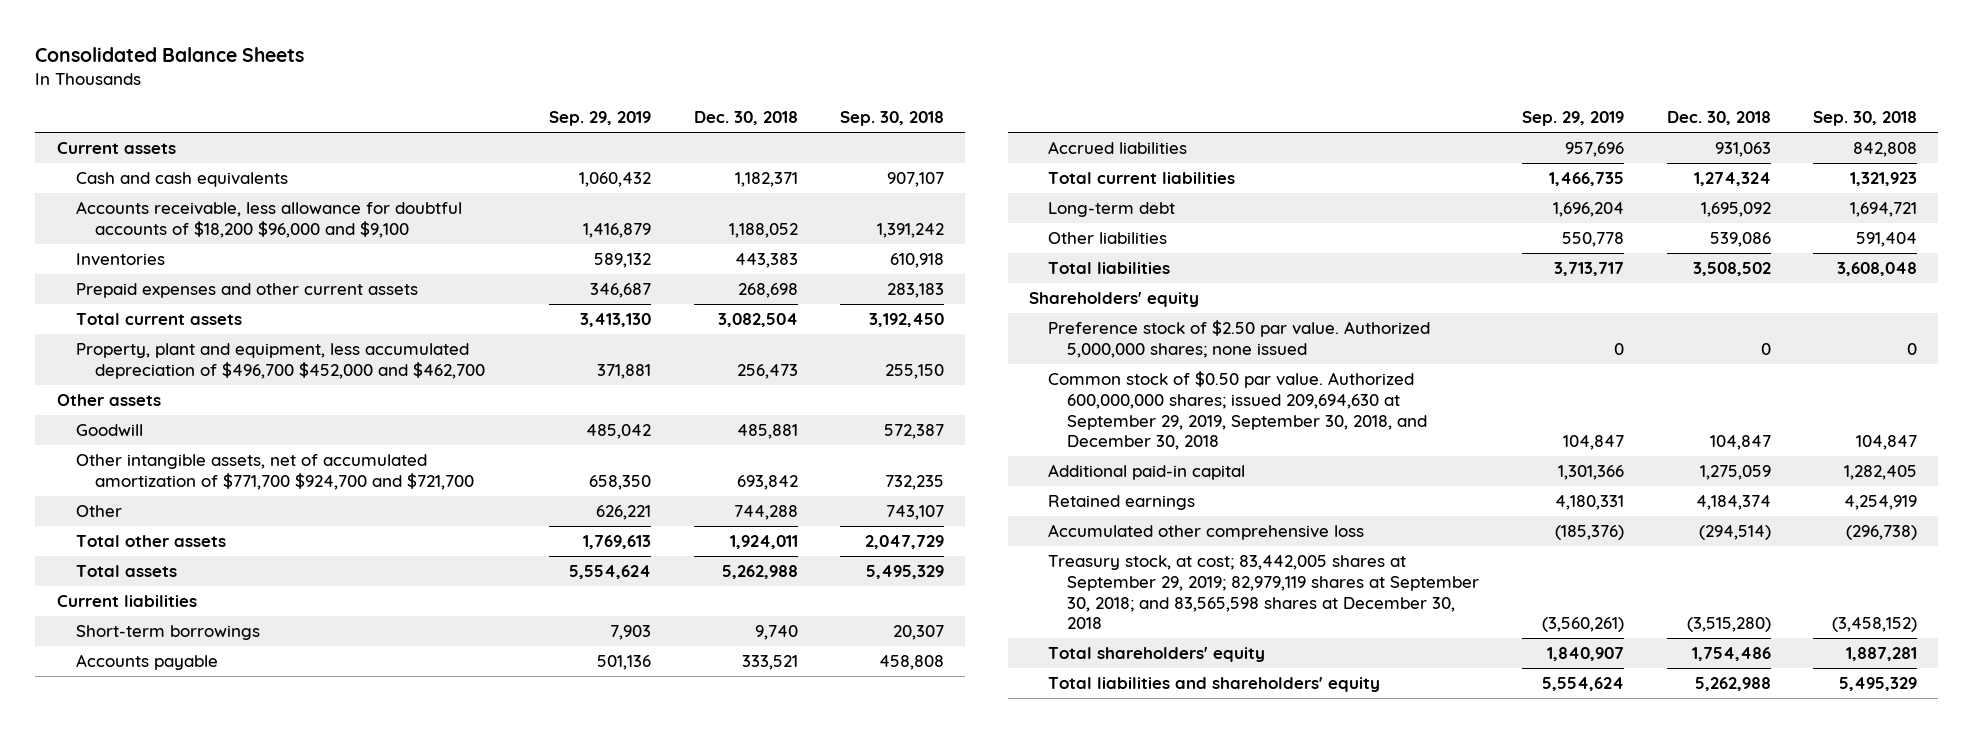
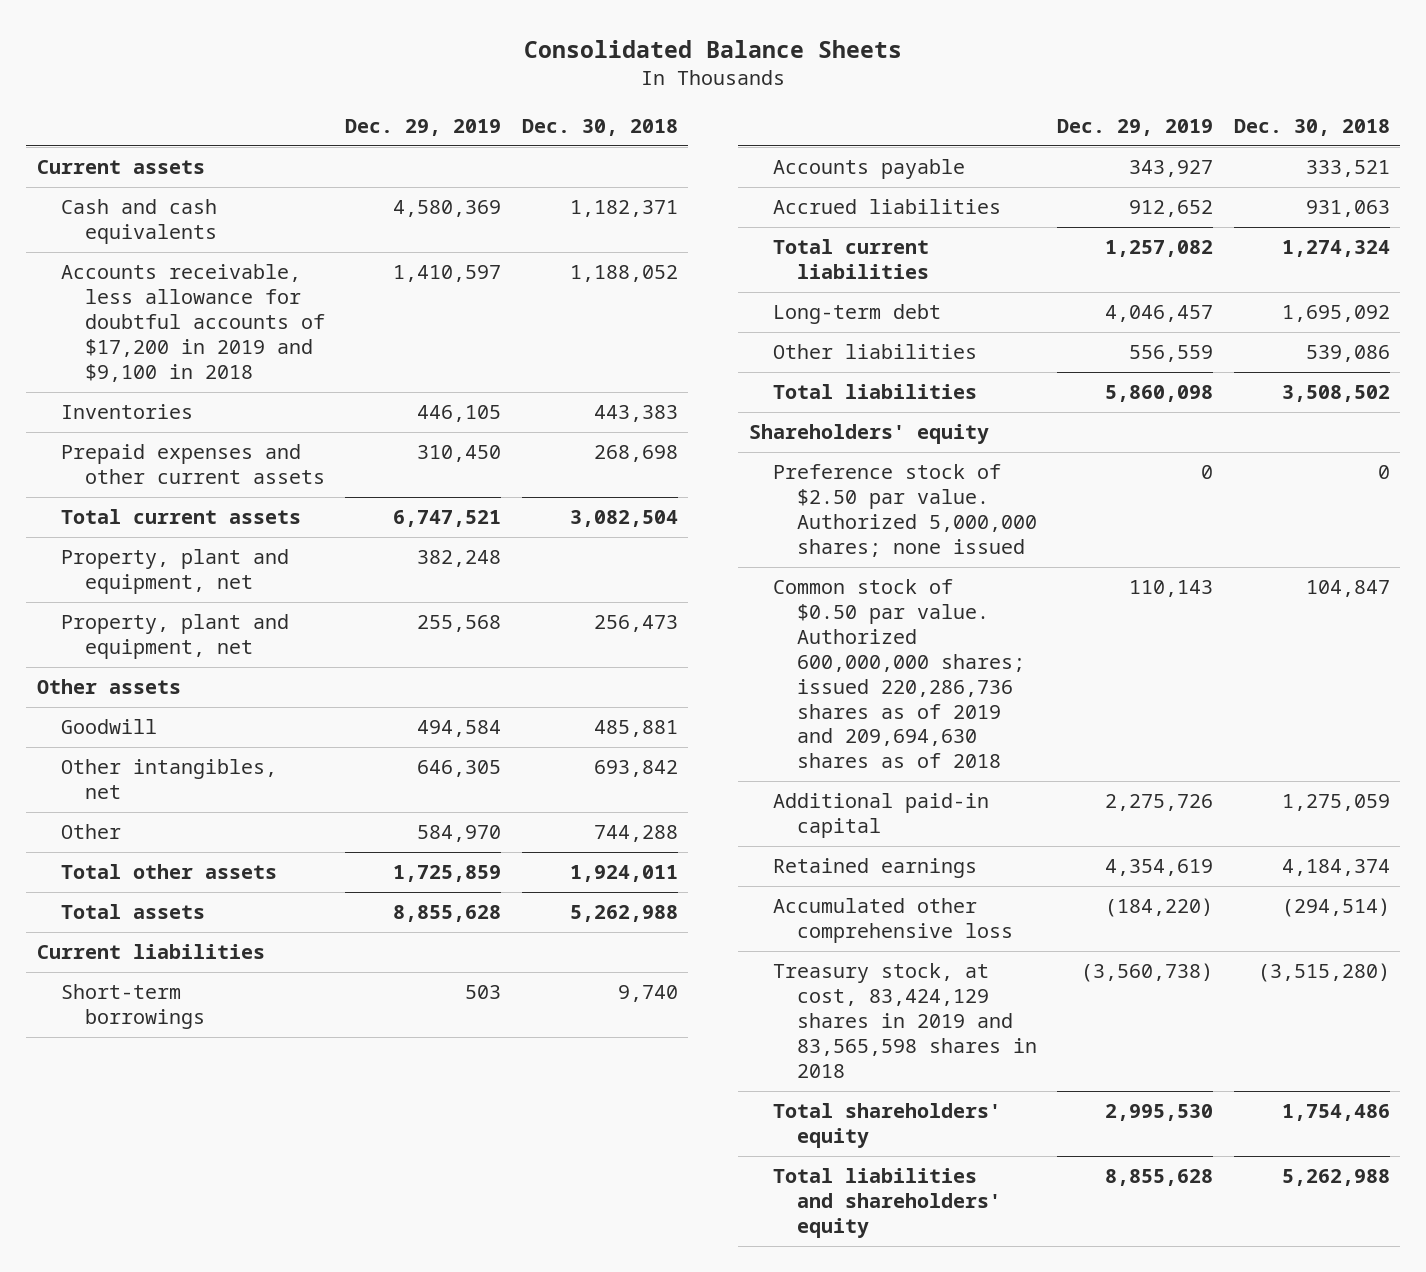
[549,111,652,127] Sep. 29, 2019 -> none
[840,111,945,127] Sep. 30, 2018 -> none
none -> [345,118,502,136] Dec. 29, 2019
[75,201,462,238] Accounts receivable, less allowance for doubtful accounts of $18,200 $96,000 and $9,100 -> [60,264,325,382] Accounts receivable, less allowance for doubtful accounts of $17,200 in 2019 and $9,100 in 2018
none -> [60,549,289,595] Property, plant and equipment, net
[75,343,485,379] Property, plant and equipment, less accumulated depreciation of $496,700 $452,000 and $462,700 -> [60,614,289,660] Property, plant and equipment, net
[75,454,474,490] Other intangible assets, net of accumulated amortization of $771,700 $924,700 and $721,700 -> [60,759,277,800] Other intangibles, net
[1048,371,1428,451] Common stock of $0.50 par value. Authorized 600,000,000 shares; issued 209,694,630 at September 29, 2019, September 30, 2018, and December 30, 2018 -> [772,579,1025,769] Common stock of $0.50 par value. Authorized 600,000,000 shares; issued 220,286,736 shares as of 2019 and 209,694,630 shares as of 2018
[1048,555,1480,630] Treasury stock, at cost; 83,442,005 shares at September 29, 2019; 82,979,119 shares at September 30, 2018; and 83,565,598 shares at December 30, 2018 -> [772,963,1037,1078] Treasury stock, at cost, 83,424,129 shares in 2019 and 83,565,598 shares in 2018

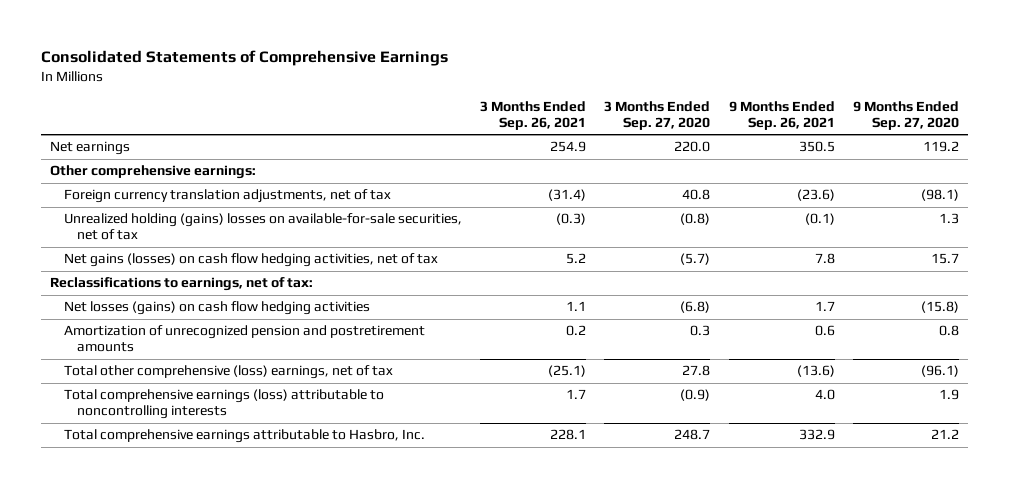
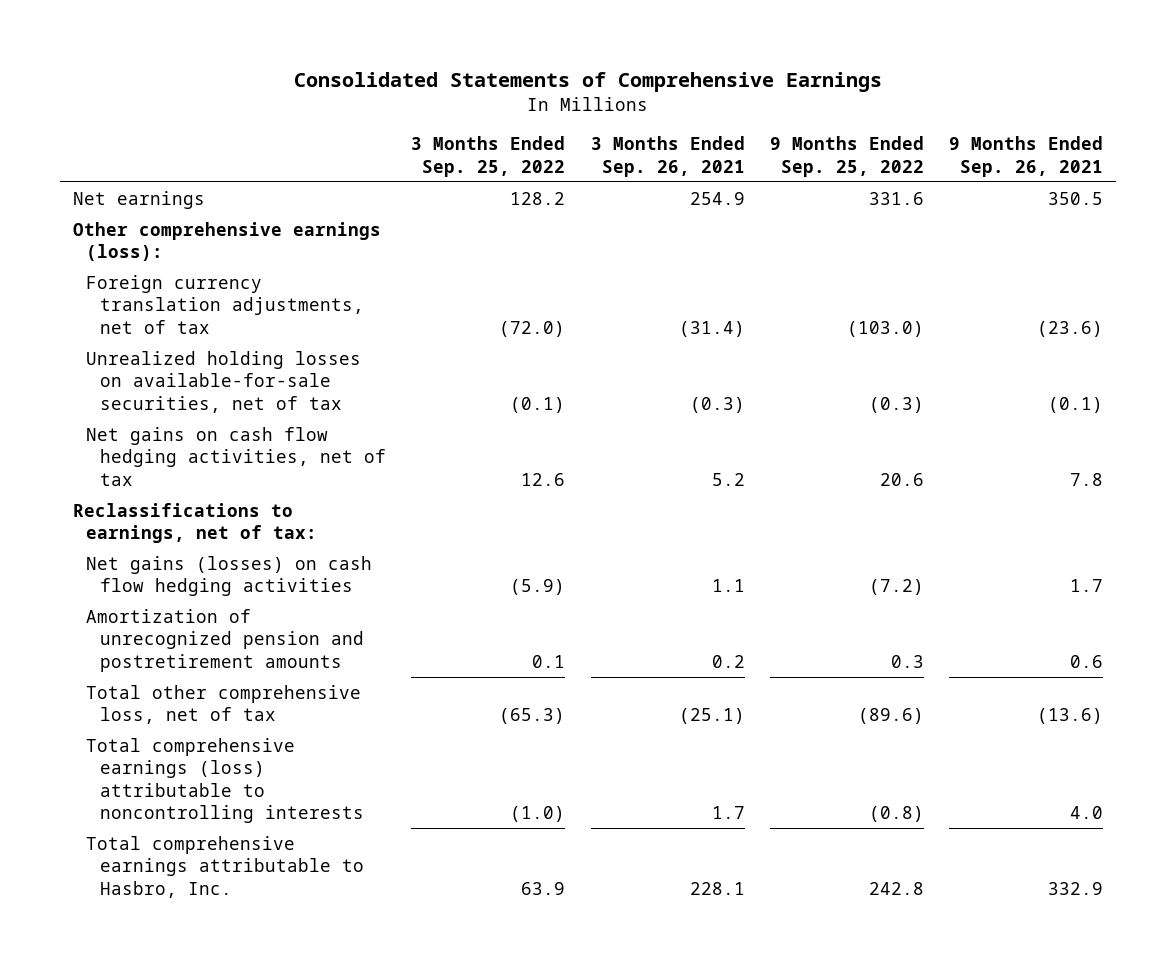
[604,100,711,130] 3 Months Ended Sep. 27, 2020 -> none
[853,100,960,130] 9 Months Ended Sep. 27, 2020 -> none
none -> [411,136,566,177] 3 Months Ended Sep. 25, 2022
none -> [769,136,924,177] 9 Months Ended Sep. 25, 2022
[49,165,256,180] Other comprehensive earnings: -> [72,221,381,262] Other comprehensive earnings (loss):
[63,213,462,241] Unrealized holding (gains) losses on available-for-sale securities, net of tax -> [86,350,362,413] Unrealized holding losses on available-for-sale securities, net of tax
[63,253,438,268] Net gains (losses) on cash flow hedging activities, net of tax -> [86,426,387,486] Net gains on cash flow hedging activities, net of tax
[63,301,370,316] Net losses (gains) on cash flow hedging activities -> [86,555,373,597] Net gains (losses) on cash flow hedging activities
[63,365,393,380] Total other comprehensive (loss) earnings, net of tax -> [86,684,362,725] Total other comprehensive loss, net of tax

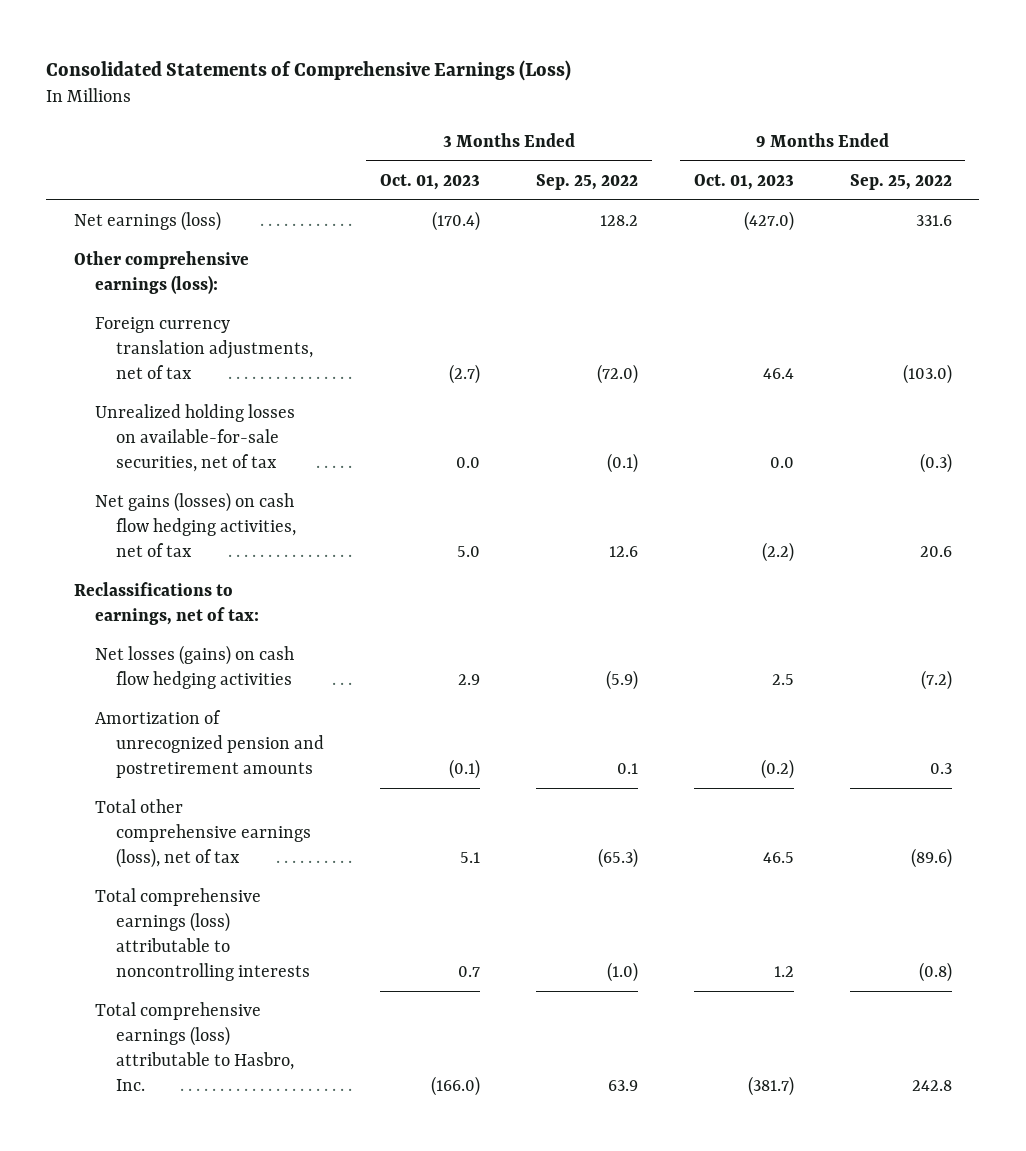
[293,72,882,93] Consolidated Statements of Comprehensive Earnings -> [46,60,572,82] Consolidated Statements of Comprehensive Earnings (Loss)
[590,136,745,177] 3 Months Ended Sep. 26, 2021 -> none
[949,136,1104,177] 9 Months Ended Sep. 26, 2021 -> none
none -> [380,173,481,190] Oct. 01, 2023
none -> [693,173,794,190] Oct. 01, 2023
[72,190,205,209] Net earnings -> [74,211,222,232] Net earnings (loss)
[86,426,387,486] Net gains on cash flow hedging activities, net of tax -> [95,492,297,557] Net gains (losses) on cash flow hedging activities, net of tax
[86,555,373,597] Net gains (losses) on cash flow hedging activities -> [95,645,295,689] Net losses (gains) on cash flow hedging activities
[86,684,362,725] Total other comprehensive loss, net of tax -> [95,799,312,868] Total other comprehensive earnings (loss), net of tax
[86,835,365,898] Total comprehensive earnings attributable to Hasbro, Inc. -> [95,1002,295,1091] Total comprehensive earnings (loss) attributable to Hasbro, Inc.

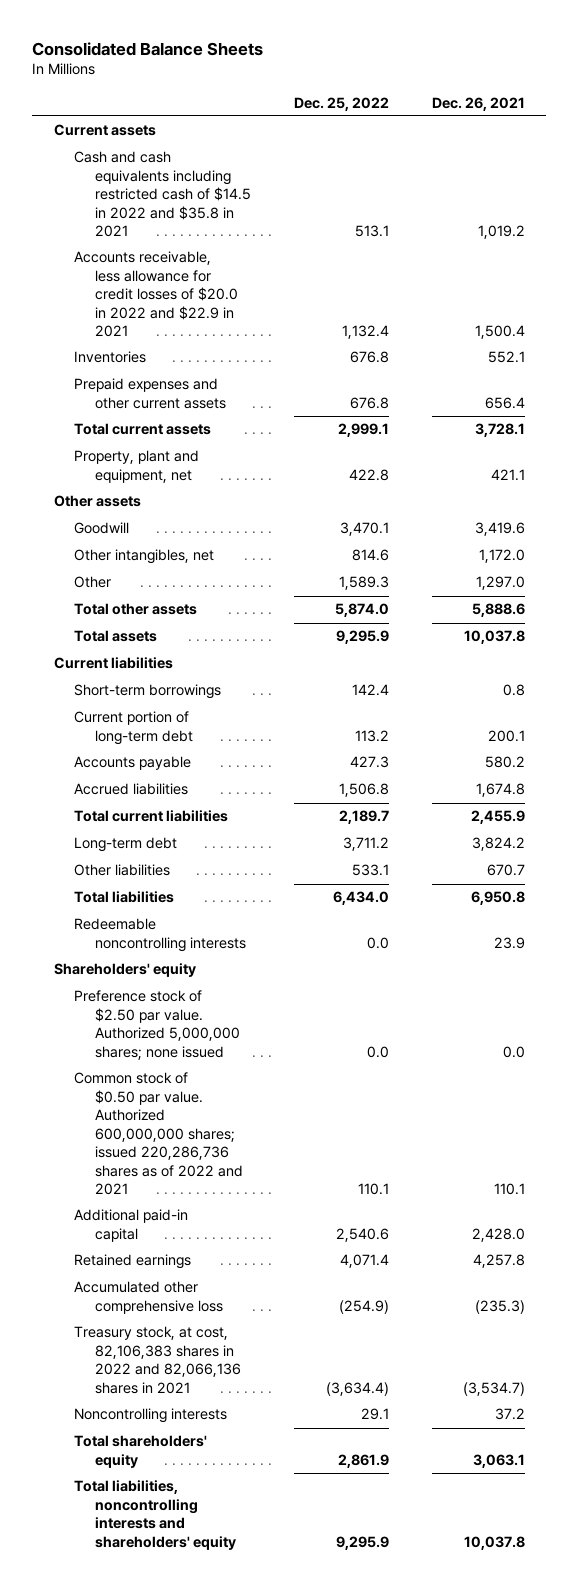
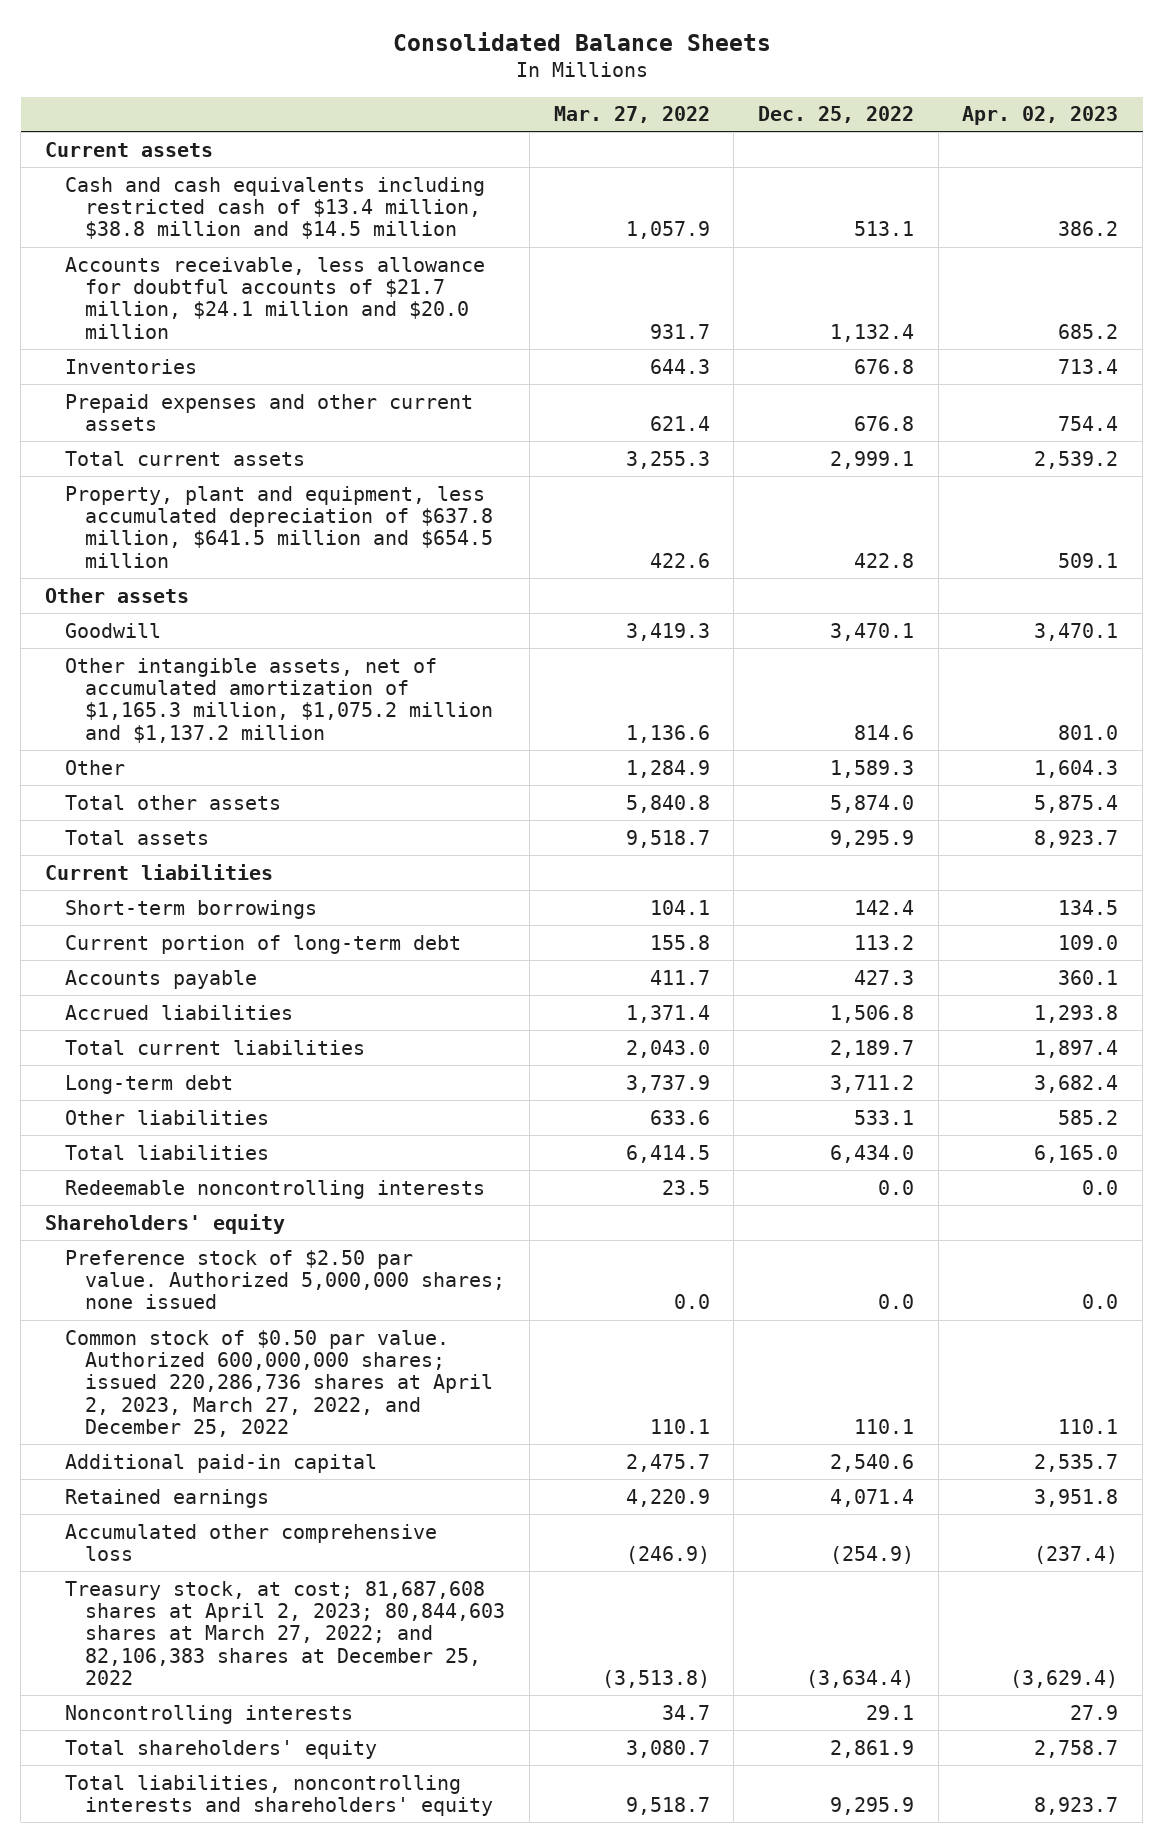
[431,96,525,111] Dec. 26, 2021 -> none
none -> [553,106,710,124] Mar. 27, 2022
none -> [962,106,1119,126] Apr. 02, 2023
[74,151,251,238] Cash and cash equivalents including restricted cash of $14.5 in 2022 and $35.8 in 2021 -> [65,176,486,240] Cash and cash equivalents including restricted cash of $13.4 million, $38.8 million and $14.5 million
[74,251,238,338] Accounts receivable, less allowance for credit losses of $20.0 in 2022 and $22.9 in 2021 -> [65,256,486,339] Accounts receivable, less allowance for doubtful accounts of $21.7 million, $24.1 million and $20.0 million
[74,450,200,483] Property, plant and equipment, net -> [65,485,494,568] Property, plant and equipment, less accumulated depreciation of $637.8 million, $641.5 million and $654.5 million
[74,549,215,565] Other intangibles, net -> [65,657,494,743] Other intangible assets, net of accumulated amortization of $1,165.3 million, $1,075.2 million and $1,137.2 million
[74,1072,243,1196] Common stock of $0.50 par value. Authorized 600,000,000 shares; issued 220,286,736 shares as of 2022 and 2021 -> [65,1329,494,1437] Common stock of $0.50 par value. Authorized 600,000,000 shares; issued 220,286,736 shares at April 2, 2023, March 27, 2022, and December 25, 2022
[74,1326,241,1394] Treasury stock, at cost, 82,106,383 shares in 2022 and 82,066,136 shares in 2021 -> [65,1580,506,1685] Treasury stock, at cost; 81,687,608 shares at April 2, 2023; 80,844,603 shares at March 27, 2022; and 82,106,383 shares at December 25, 2022

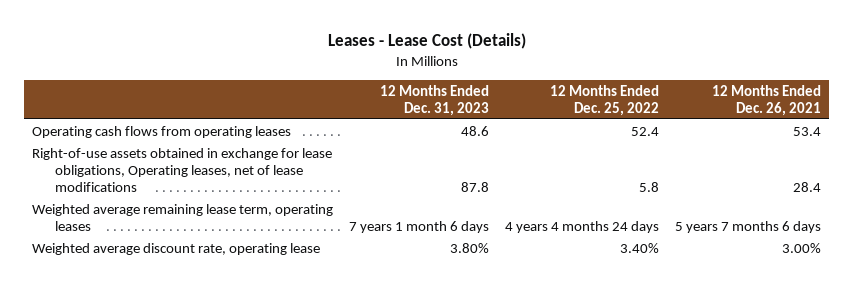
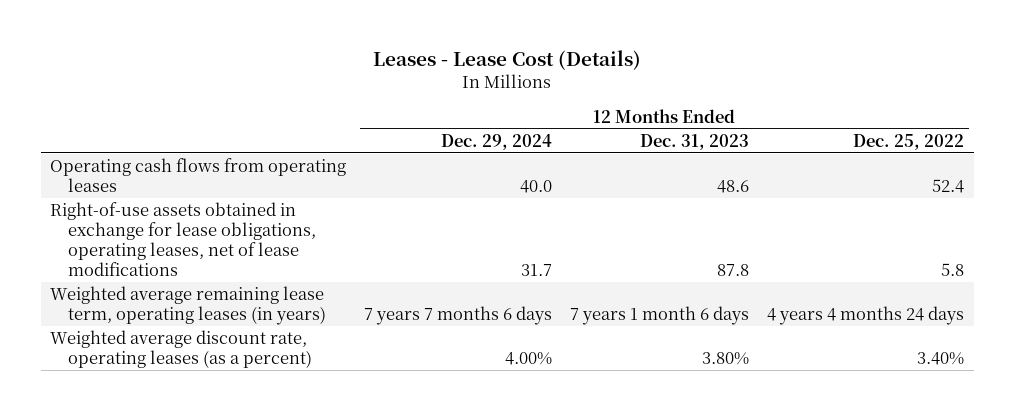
[712,84,822,116] 12 Months Ended Dec. 26, 2021 -> none
none -> [441,133,553,150] Dec. 29, 2024
[31,147,332,192] Right-of-use assets obtained in exchange for lease obligations, Operating leases, net of lease modifications -> [50,201,316,276] Right-of-use assets obtained in exchange for lease obligations, operating leases, net of lease modifications
[31,203,333,231] Weighted average remaining lease term, operating leases -> [50,285,326,325] Weighted average remaining lease term, operating leases (in years)
[31,242,320,255] Weighted average discount rate, operating lease -> [50,329,312,368] Weighted average discount rate, operating leases (as a percent)

